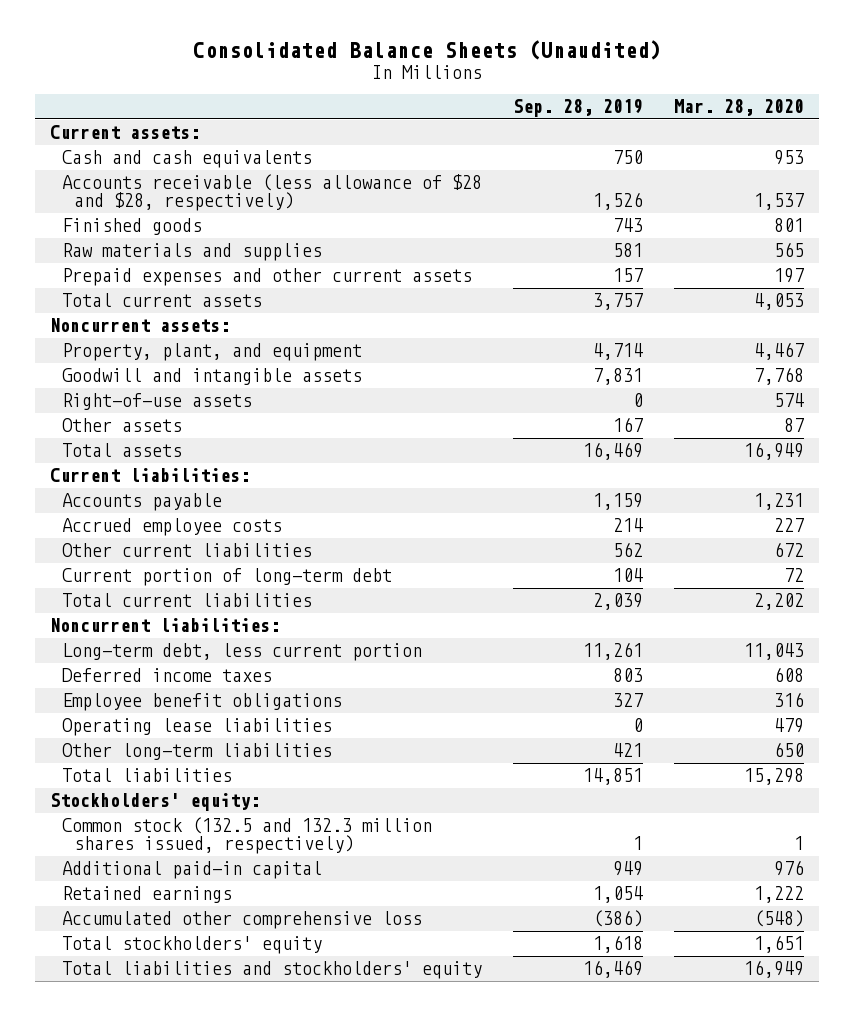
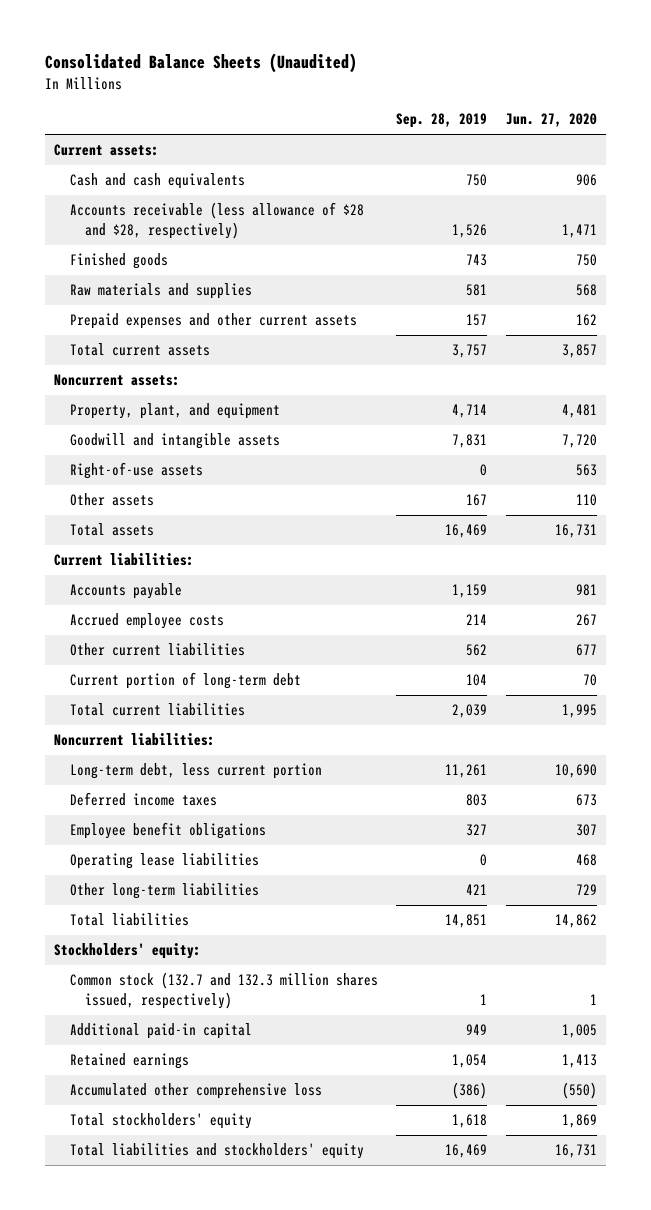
[673,99,804,117] Mar. 28, 2020 -> none
none -> [506,113,598,128] Jun. 27, 2020
[62,817,433,855] Common stock (132.5 and 132.3 million shares issued, respectively) -> [69,972,378,1009] Common stock (132.7 and 132.3 million shares issued, respectively)

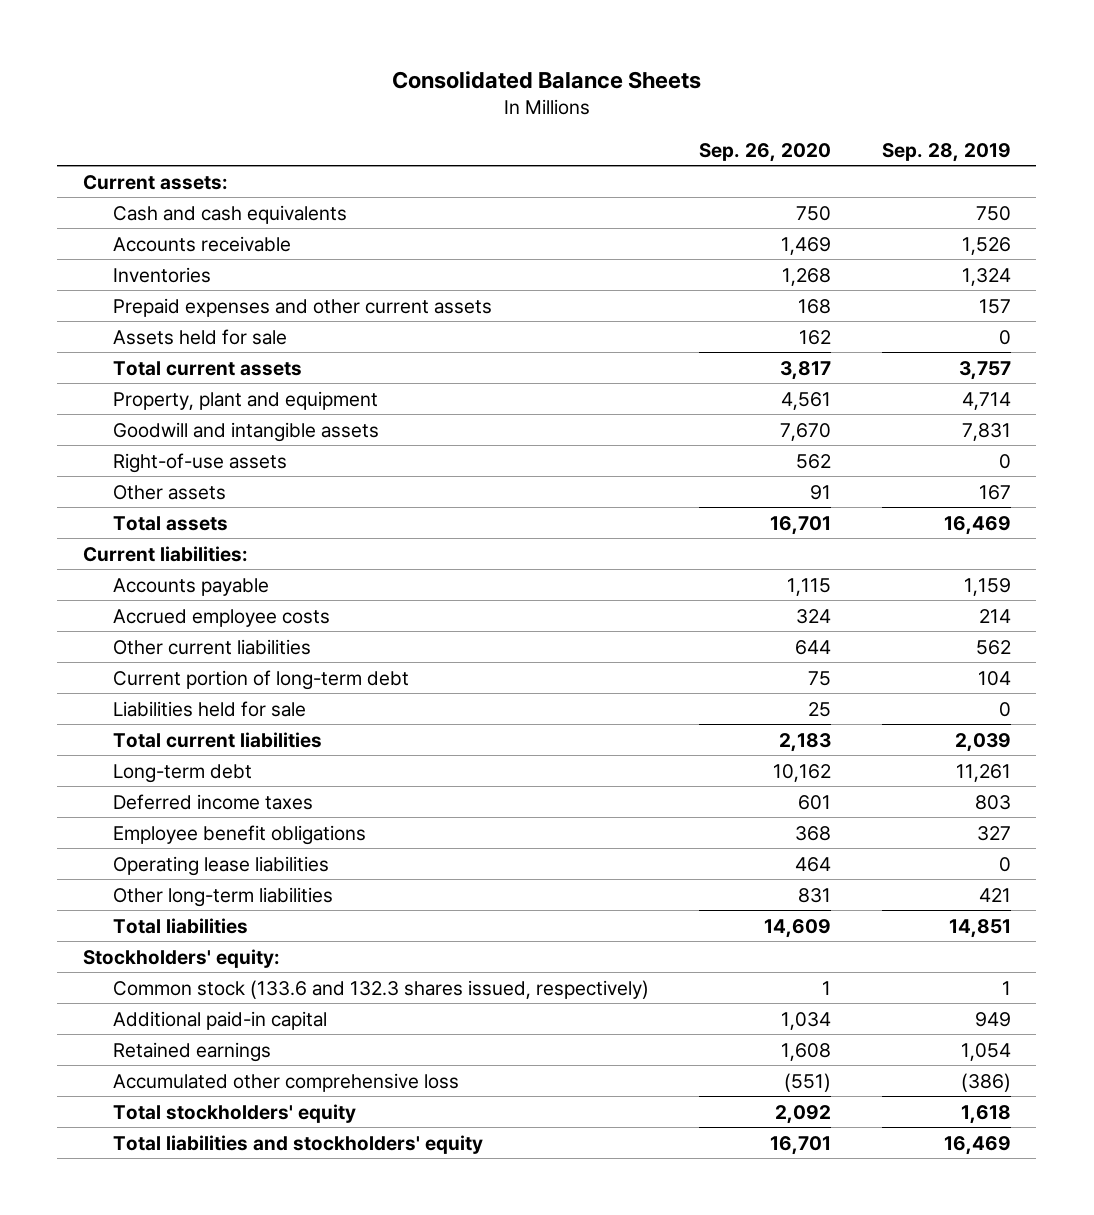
[44,53,357,74] Consolidated Balance Sheets (Unaudited) -> [391,70,701,89] Consolidated Balance Sheets
[506,113,598,128] Jun. 27, 2020 -> none
none -> [699,142,832,162] Sep. 26, 2020
[69,253,168,270] Finished goods -> none
[69,283,252,300] Raw materials and supplies -> none
[69,202,364,239] Accounts receivable (less allowance of $28 and $28, respectively) -> [112,235,291,252] Accounts receivable
none -> [112,266,211,283] Inventories
none -> [112,328,287,345] Assets held for sale
[54,374,181,387] Noncurrent assets: -> none
[69,403,280,420] Property, plant, and equipment -> [112,390,378,410] Property, plant and equipment
none -> [112,700,306,717] Liabilities held for sale
[54,733,216,747] Noncurrent liabilities: -> none
[69,763,322,780] Long-term debt, less current portion -> [112,763,252,783] Long-term debt
[69,972,378,1009] Common stock (132.7 and 132.3 million shares issued, respectively) -> [112,979,649,999] Common stock (133.6 and 132.3 shares issued, respectively)

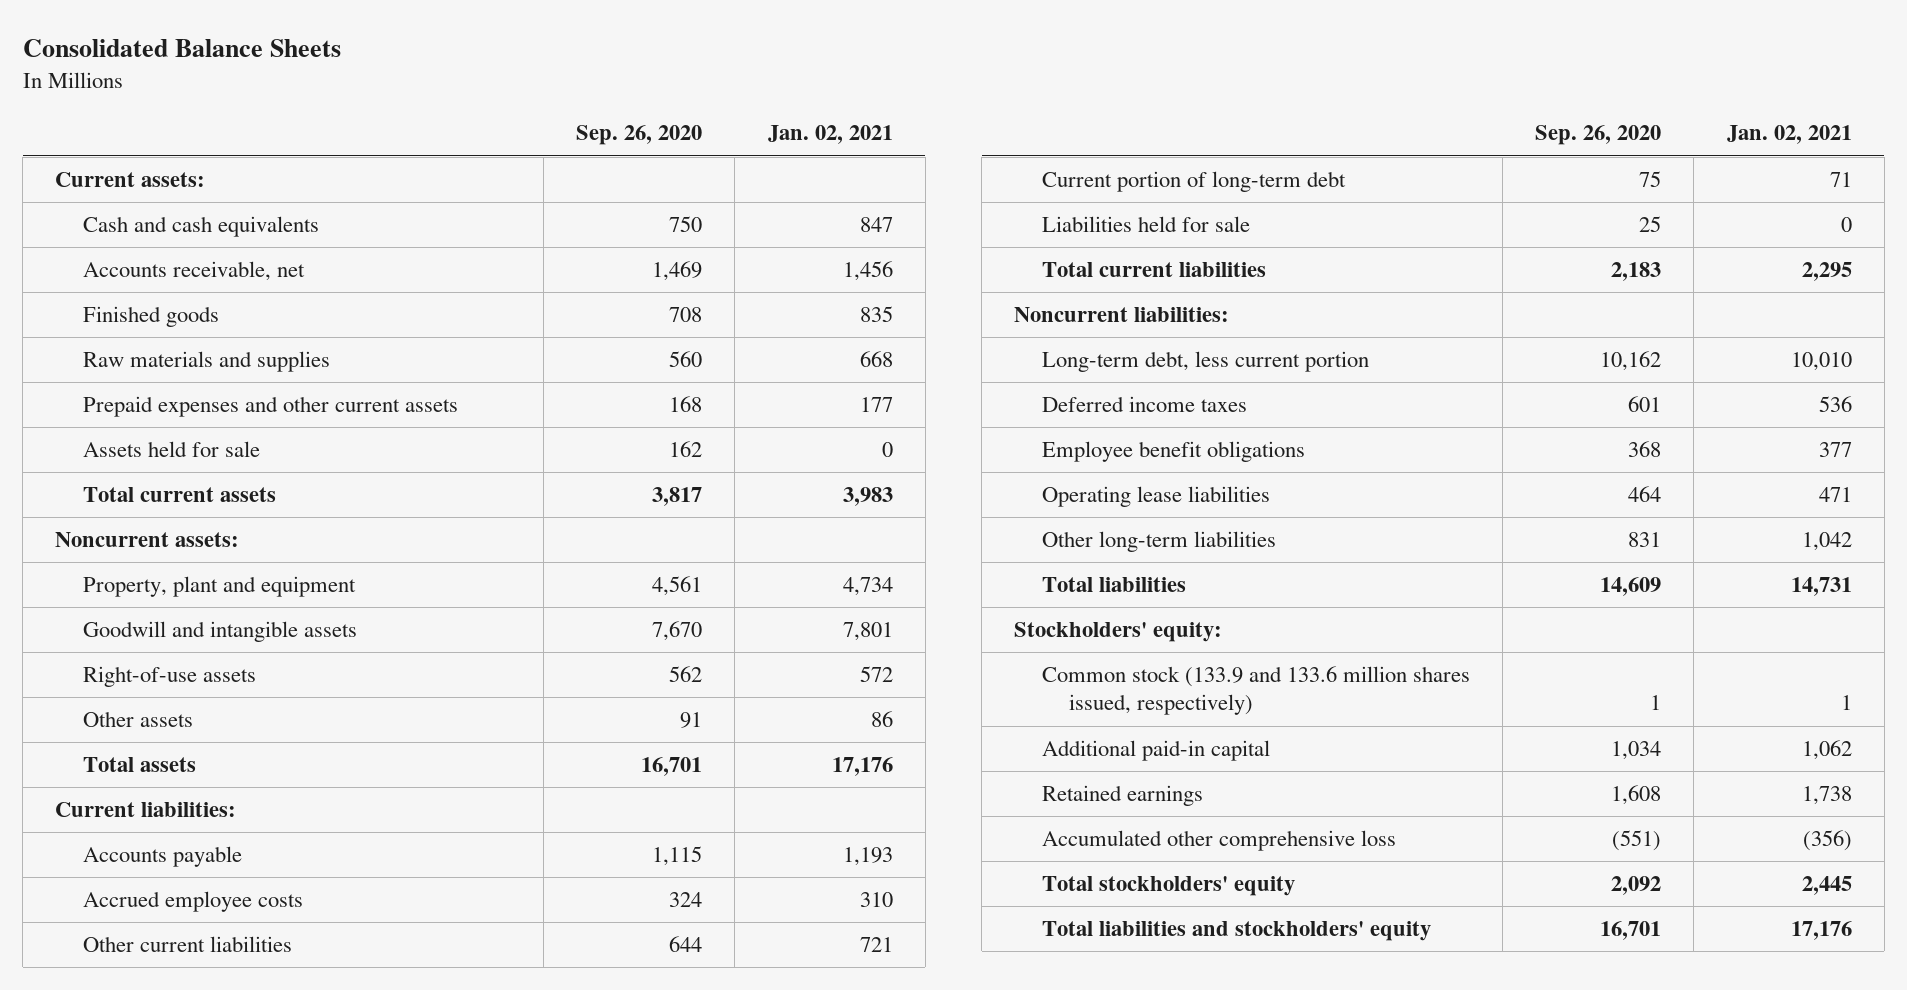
[881,142,1011,162] Sep. 28, 2019 -> none
none -> [767,125,893,145] Jan. 02, 2021
[112,266,211,283] Inventories -> none
[112,235,291,252] Accounts receivable -> [82,261,305,282] Accounts receivable, net
none -> [82,306,219,328] Finished goods
none -> [82,351,330,373] Raw materials and supplies
none -> [55,532,240,548] Noncurrent assets:
none -> [1014,307,1230,323] Noncurrent liabilities:
[112,763,252,783] Long-term debt -> [1041,351,1369,373] Long-term debt, less current portion
[112,979,649,999] Common stock (133.6 and 132.3 shares issued, respectively) -> [1041,666,1470,716] Common stock (133.9 and 133.6 million shares issued, respectively)

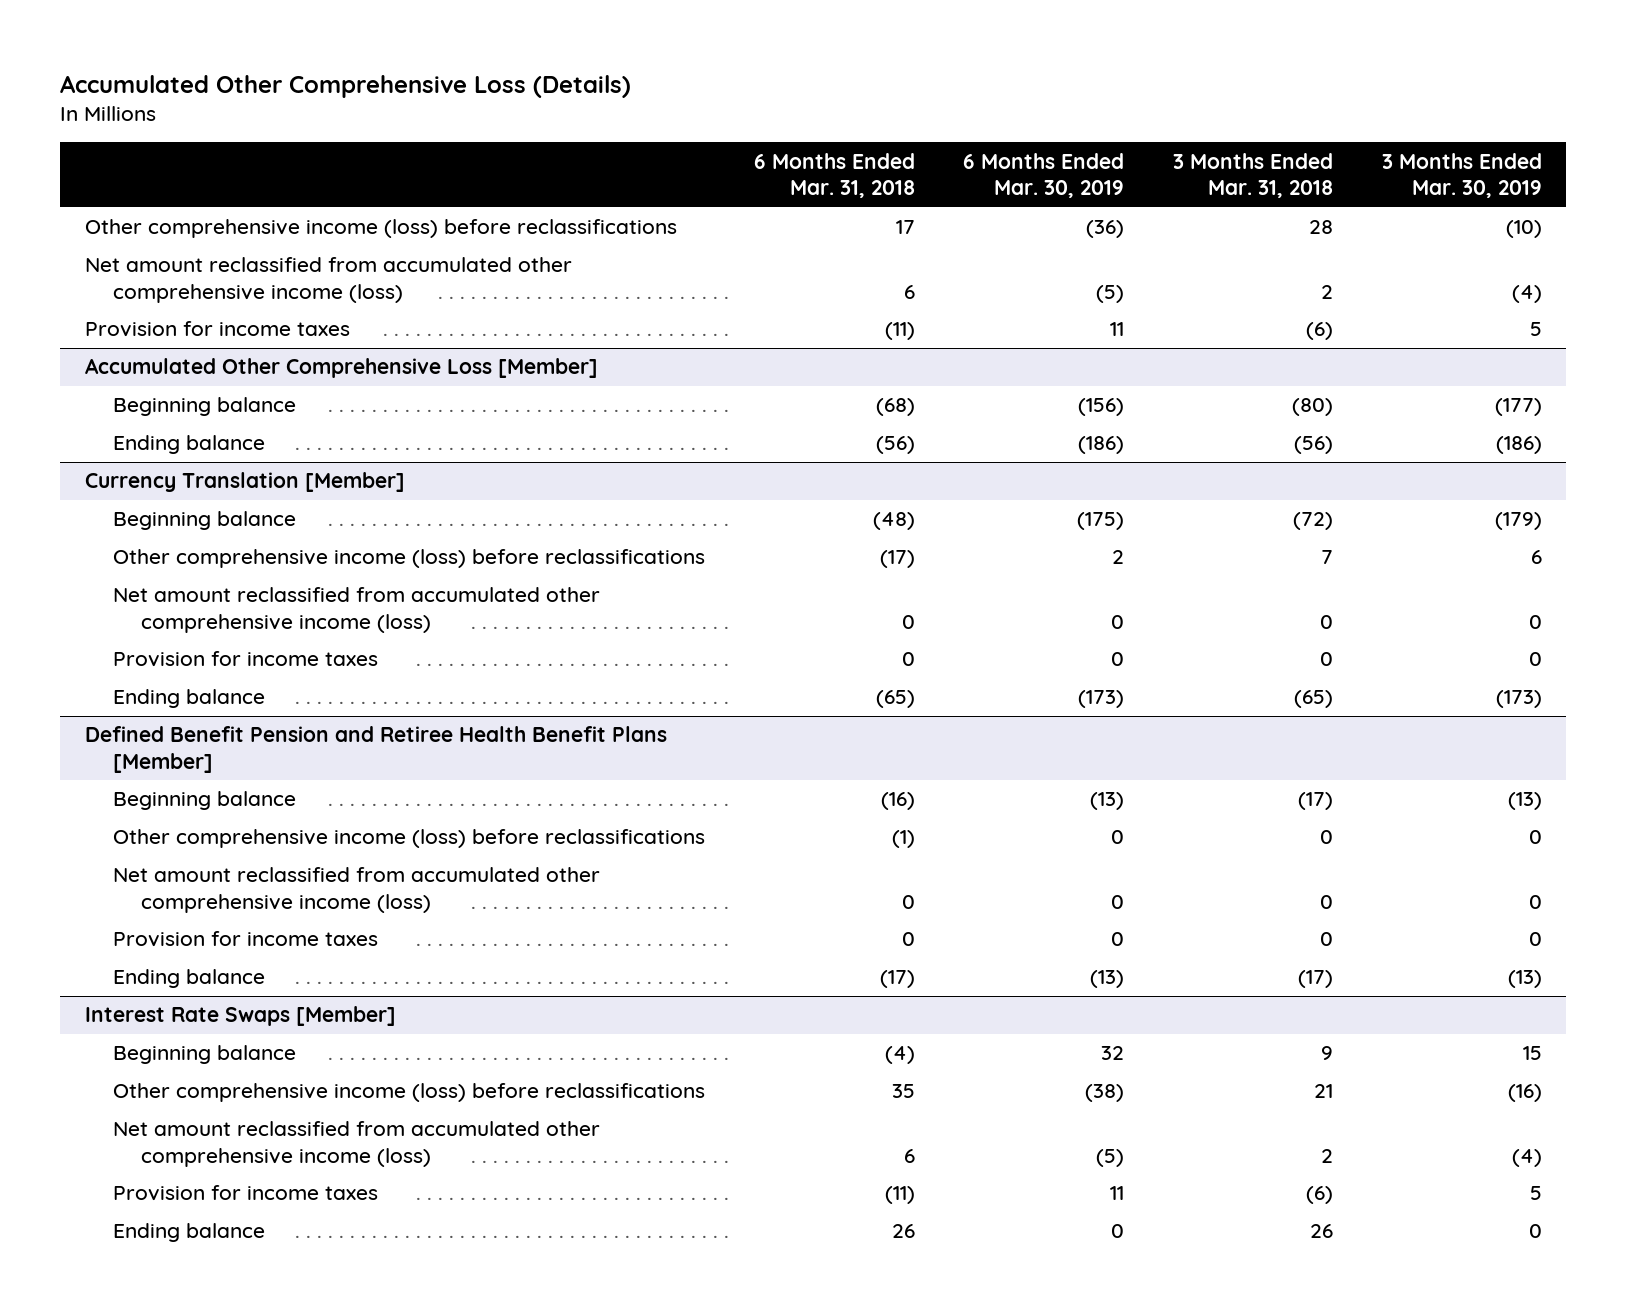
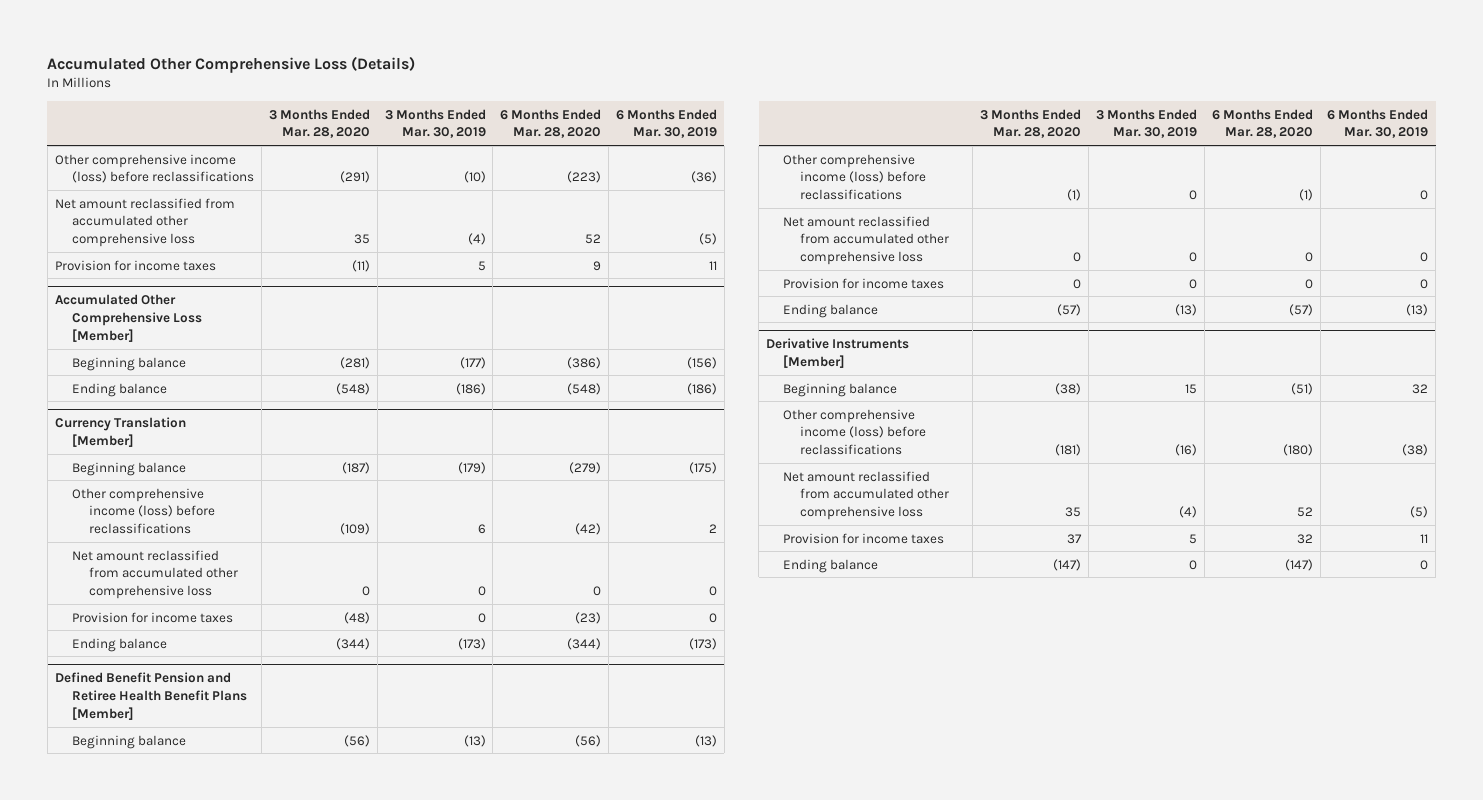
[753,152,915,199] 6 Months Ended Mar. 31, 2018 -> none
[1172,152,1333,199] 3 Months Ended Mar. 31, 2018 -> none
none -> [268,108,370,139] 3 Months Ended Mar. 28, 2020
none -> [500,108,602,139] 6 Months Ended Mar. 28, 2020
[84,257,572,303] Net amount reclassified from accumulated other comprehensive income (loss) -> [54,197,235,247] Net amount reclassified from accumulated other comprehensive loss
[112,587,600,633] Net amount reclassified from accumulated other comprehensive income (loss) -> [71,549,238,599] Net amount reclassified from accumulated other comprehensive loss
[112,867,600,913] Net amount reclassified from accumulated other comprehensive income (loss) -> [783,215,950,265] Net amount reclassified from accumulated other comprehensive loss
[84,1006,396,1027] Interest Rate Swaps [Member] -> [766,338,910,369] Derivative Instruments [Member]
[112,1121,600,1167] Net amount reclassified from accumulated other comprehensive income (loss) -> [783,470,950,520] Net amount reclassified from accumulated other comprehensive loss

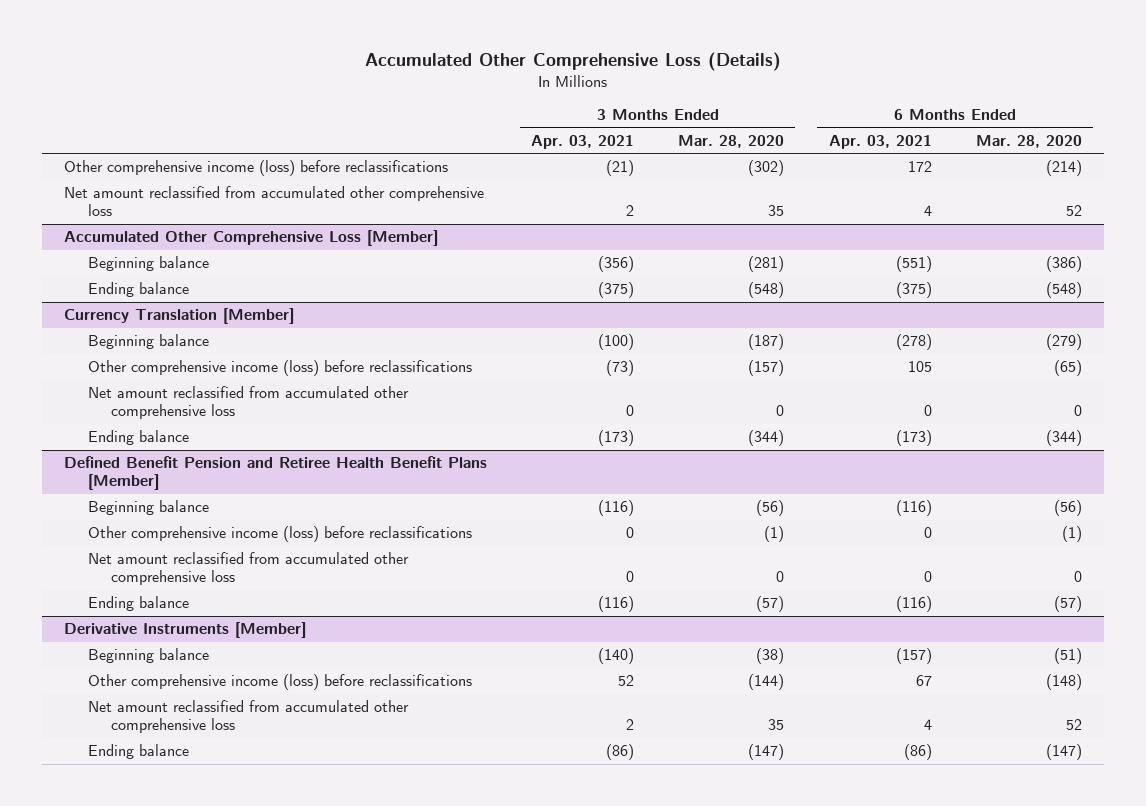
[384,108,486,139] 3 Months Ended Mar. 30, 2019 -> none
[616,108,718,139] 6 Months Ended Mar. 30, 2019 -> none
none -> [531,134,635,149] Apr. 03, 2021
none -> [828,134,932,149] Apr. 03, 2021
[339,171,370,184] (291) -> [748,160,785,177] (302)
[567,171,602,184] (223) -> [1045,160,1082,177] (214)
[54,259,216,271] Provision for income taxes -> none
[339,522,370,535] (109) -> [748,360,785,377] (157)
[575,522,602,535] (42) -> [1053,360,1082,377] (65)
[71,611,233,623] Provision for income taxes -> none
[783,277,945,289] Provision for income taxes -> none
[1055,443,1082,456] (181) -> [748,674,785,691] (144)
[1282,443,1313,456] (180) -> [1045,674,1082,691] (148)
[783,532,945,544] Provision for income taxes -> none

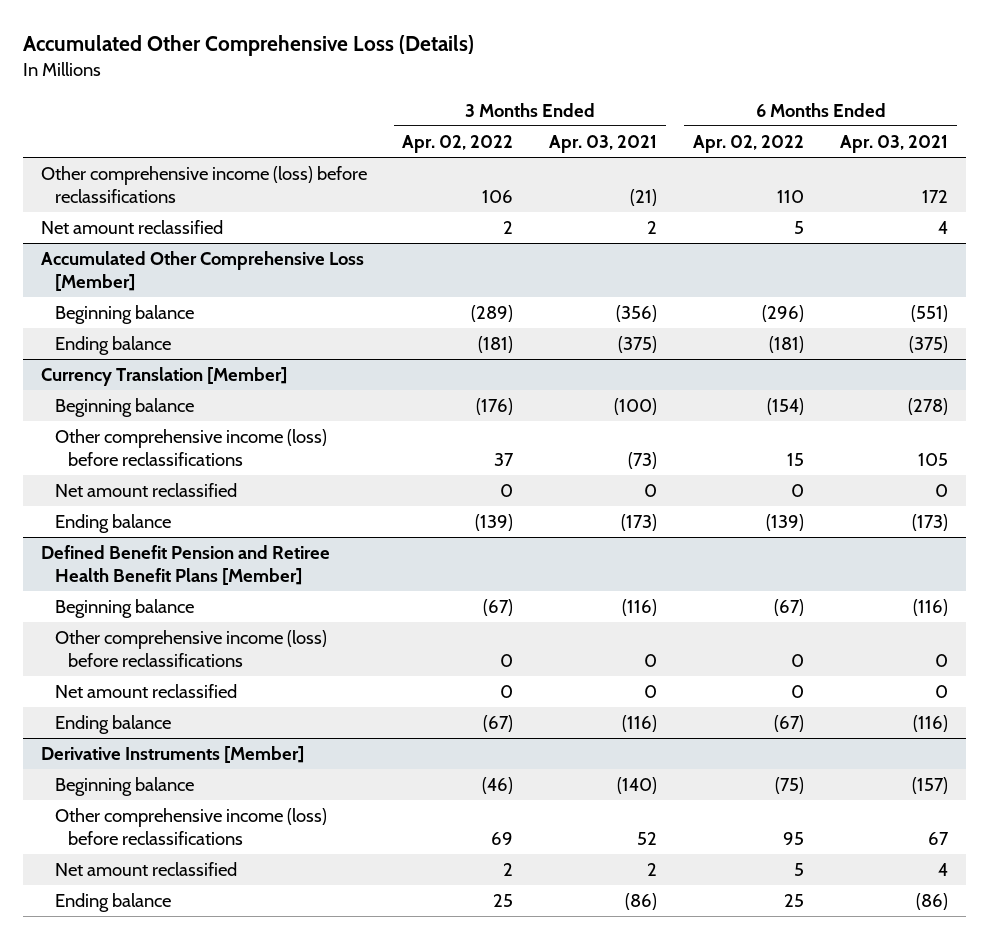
[678,134,785,148] Mar. 28, 2020 -> none
[975,134,1082,148] Mar. 28, 2020 -> none
none -> [402,135,514,154] Apr. 02, 2022
none -> [693,135,805,154] Apr. 02, 2022
[63,186,484,217] Net amount reclassified from accumulated other comprehensive loss -> [40,220,223,235] Net amount reclassified
[87,386,409,420] Net amount reclassified from accumulated other comprehensive loss -> [54,483,237,498] Net amount reclassified
[87,552,409,586] Net amount reclassified from accumulated other comprehensive loss -> [54,684,237,699] Net amount reclassified
[87,700,409,734] Net amount reclassified from accumulated other comprehensive loss -> [54,862,237,877] Net amount reclassified

